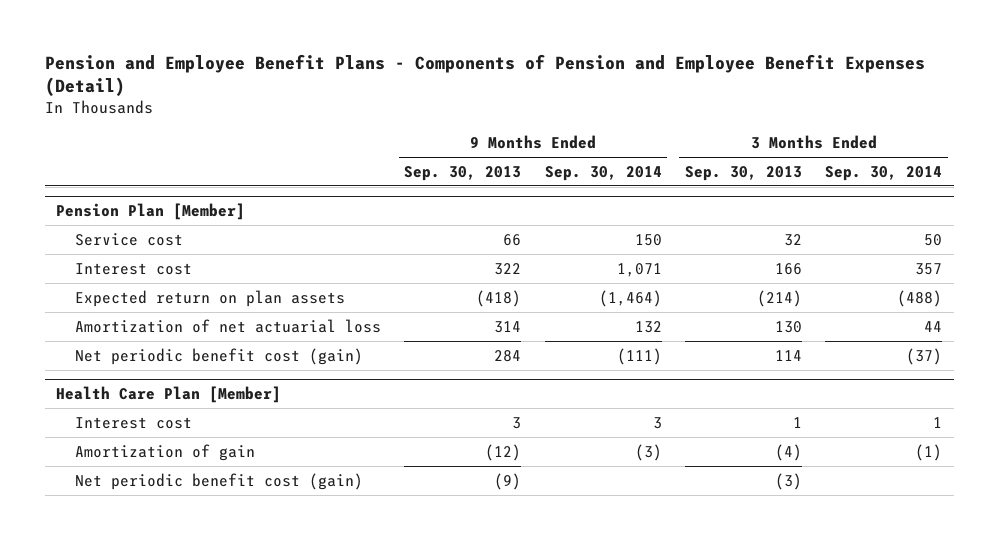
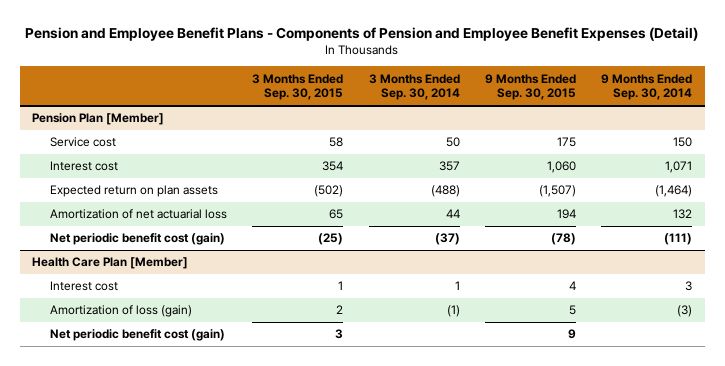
[404,165,522,181] Sep. 30, 2013 -> none
[684,165,802,181] Sep. 30, 2013 -> none
none -> [252,73,344,101] 3 Months Ended Sep. 30, 2015
none -> [485,73,577,101] 9 Months Ended Sep. 30, 2015
[75,443,256,461] Amortization of gain -> [49,305,192,318] Amortization of loss (gain)

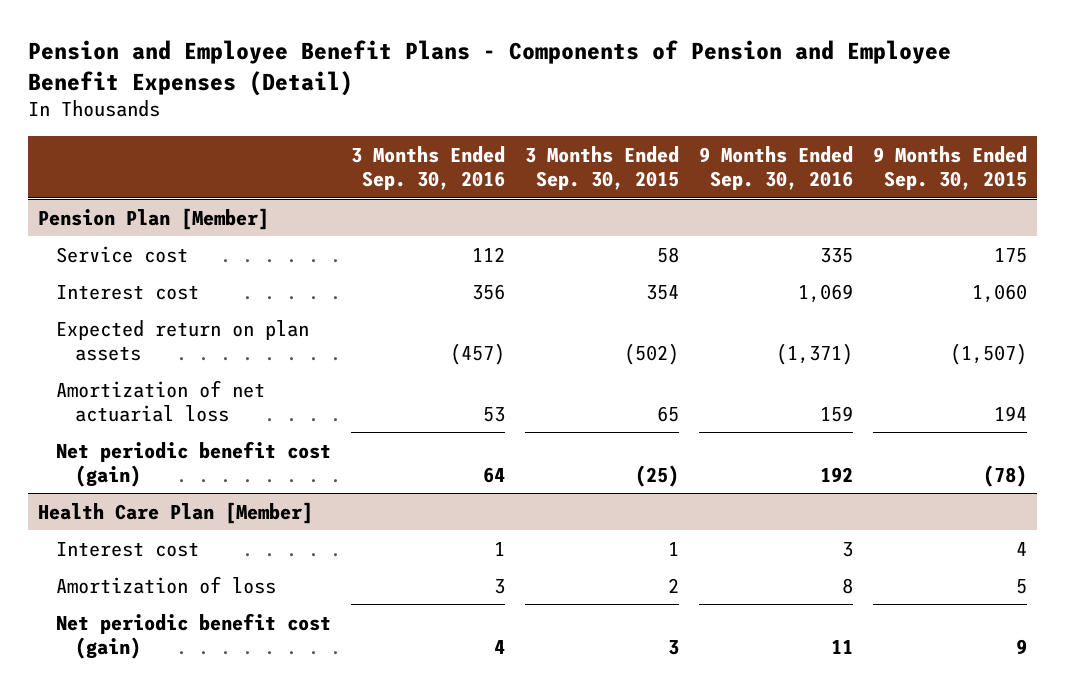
[368,73,460,101] 3 Months Ended Sep. 30, 2014 -> none
[601,73,693,101] 9 Months Ended Sep. 30, 2014 -> none
none -> [351,145,506,190] 3 Months Ended Sep. 30, 2016
none -> [699,145,854,190] 9 Months Ended Sep. 30, 2016
[49,305,192,318] Amortization of loss (gain) -> [56,575,277,594] Amortization of loss

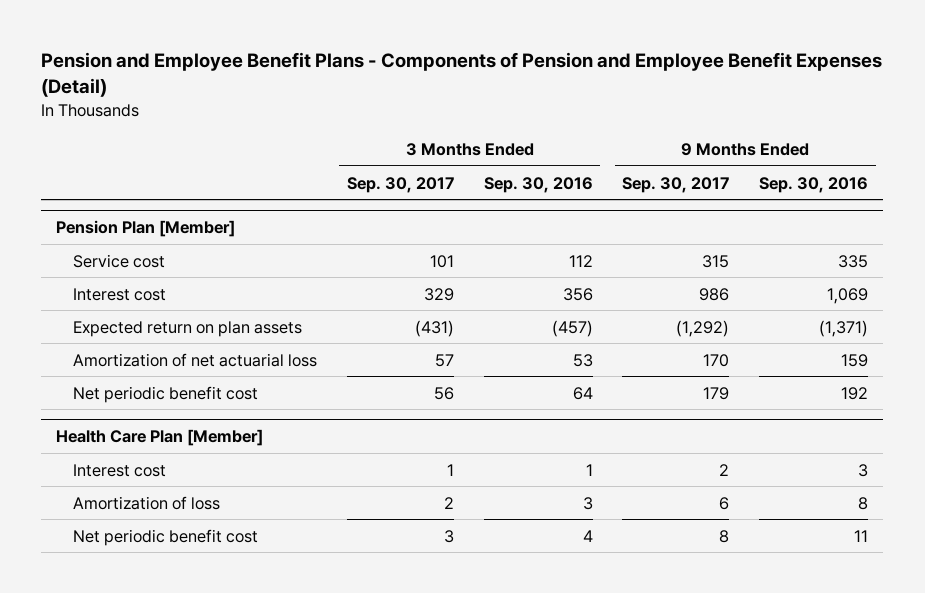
[525,145,680,190] 3 Months Ended Sep. 30, 2015 -> none
[873,145,1028,190] 9 Months Ended Sep. 30, 2015 -> none
none -> [346,176,454,193] Sep. 30, 2017
none -> [622,176,730,193] Sep. 30, 2017
[56,440,332,487] Net periodic benefit cost (gain) -> [72,385,258,403] Net periodic benefit cost
[56,612,332,659] Net periodic benefit cost (gain) -> [72,528,258,546] Net periodic benefit cost

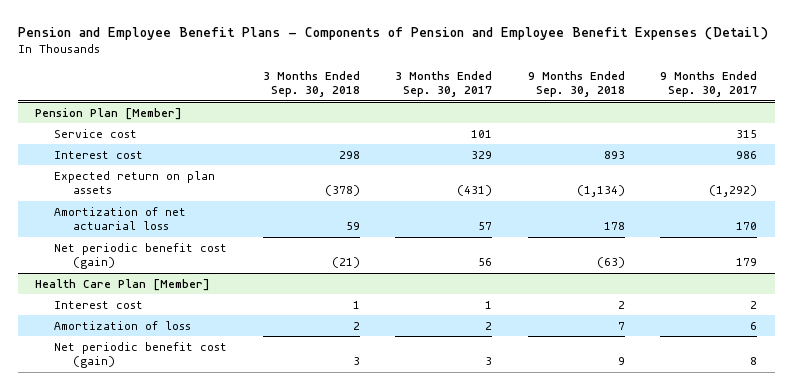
[483,176,593,193] Sep. 30, 2016 -> none
[759,176,869,193] Sep. 30, 2016 -> none
none -> [262,71,360,98] 3 Months Ended Sep. 30, 2018
none -> [527,71,625,98] 9 Months Ended Sep. 30, 2018
[72,385,258,403] Net periodic benefit cost -> [54,242,228,270] Net periodic benefit cost (gain)
[72,528,258,546] Net periodic benefit cost -> [54,341,228,369] Net periodic benefit cost (gain)

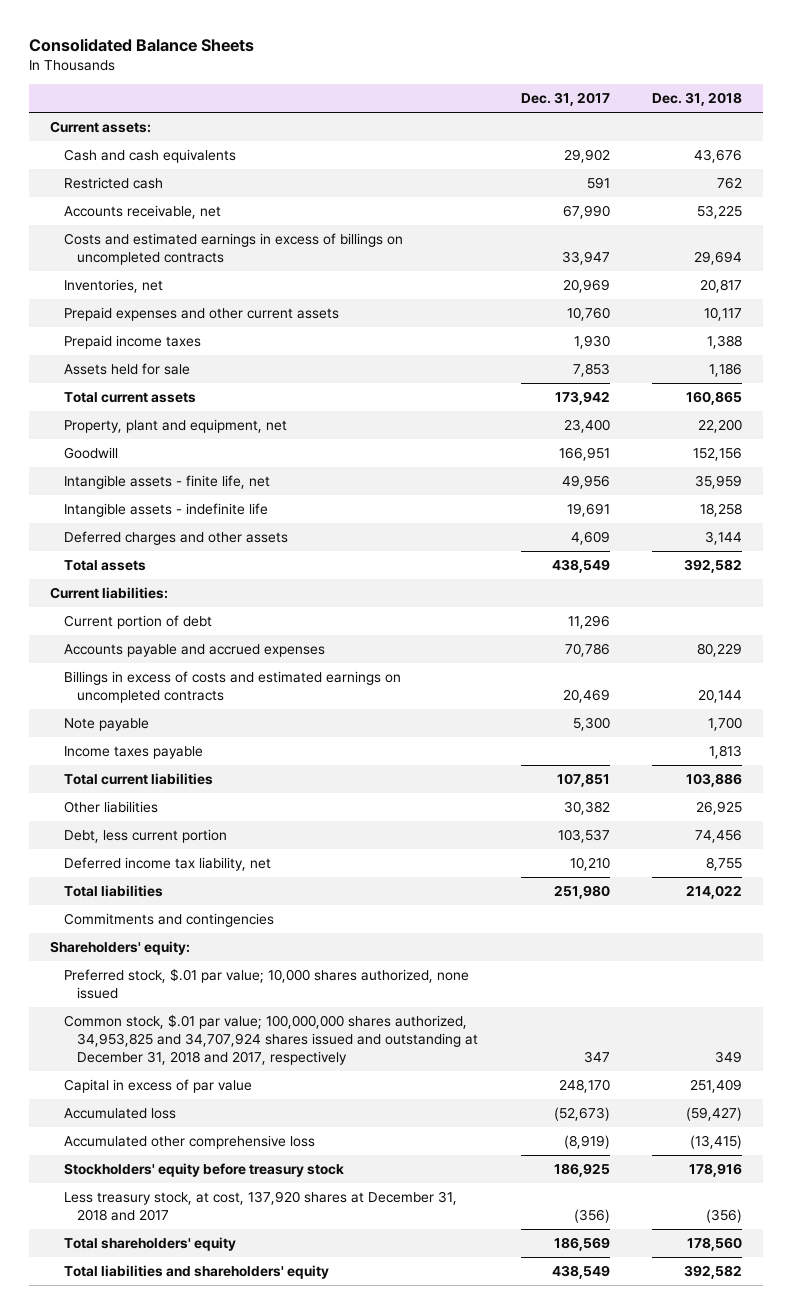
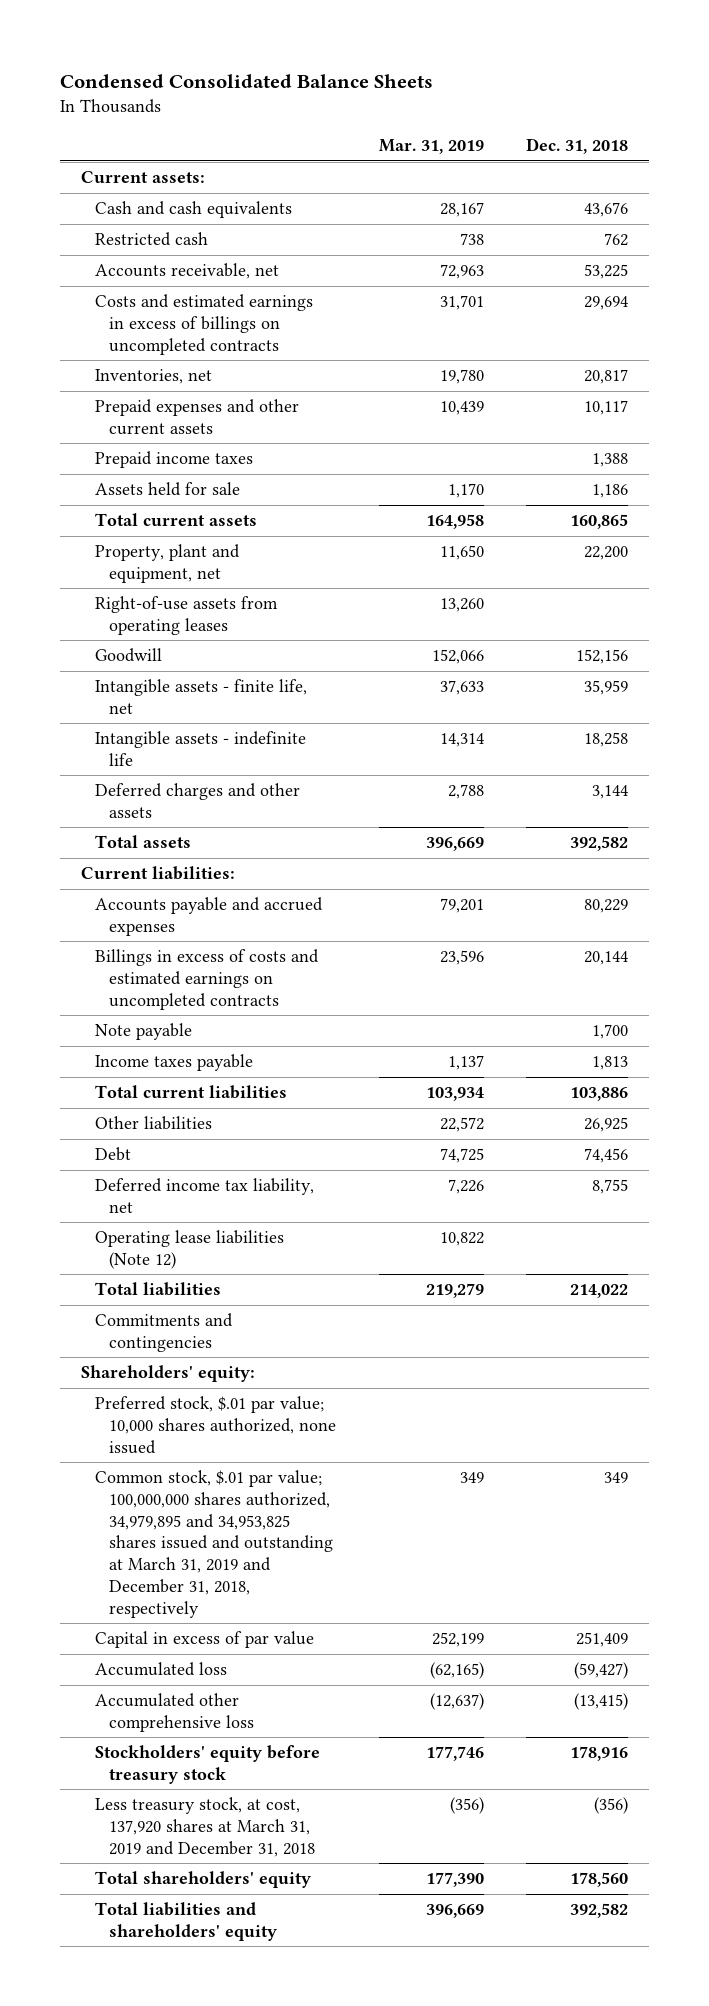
[28,37,254,52] Consolidated Balance Sheets -> [59,73,433,88] Condensed Consolidated Balance Sheets
[520,92,610,107] Dec. 31, 2017 -> none
none -> [378,139,484,155] Mar. 31, 2019
none -> [95,596,279,635] Right-of-use assets from operating leases
[63,615,212,630] Current portion of debt -> none
[63,829,227,844] Debt, less current portion -> [95,1147,132,1162] Debt
none -> [95,1230,285,1269] Operating lease liabilities (Note 12)
[63,1014,479,1065] Common stock, $.01 par value; 100,000,000 shares authorized, 34,953,825 and 34,707,924 shares issued and outstanding at December 31, 2018 and 2017, respectively -> [95,1470,334,1618] Common stock, $.01 par value; 100,000,000 shares authorized, 34,979,895 and 34,953,825 shares issued and outstanding at March 31, 2019 and December 31, 2018, respectively
[63,1191,457,1222] Less treasury stock, at cost, 137,920 shares at December 31, 2018 and 2017 -> [95,1797,316,1857] Less treasury stock, at cost, 137,920 shares at March 31, 2019 and December 31, 2018

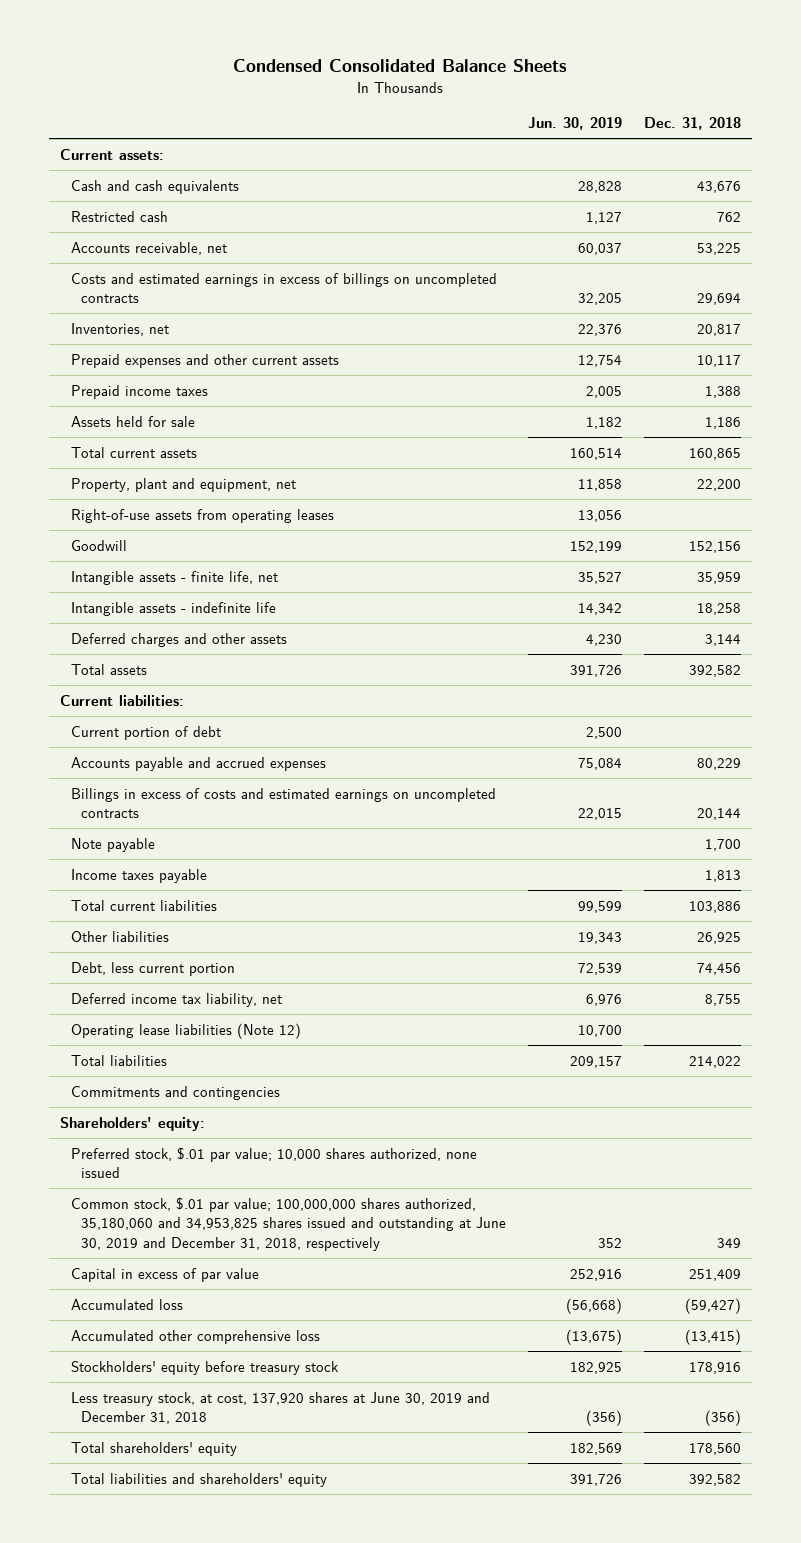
[378,139,484,155] Mar. 31, 2019 -> none
none -> [528,117,623,131] Jun. 30, 2019
none -> [70,725,221,740] Current portion of debt
[95,1147,132,1162] Debt -> [70,961,235,976] Debt, less current portion
[95,1470,334,1618] Common stock, $.01 par value; 100,000,000 shares authorized, 34,979,895 and 34,953,825 shares issued and outstanding at March 31, 2019 and December 31, 2018, respectively -> [70,1196,507,1251] Common stock, $.01 par value; 100,000,000 shares authorized, 35,180,060 and 34,953,825 shares issued and outstanding at June 30, 2019 and December 31, 2018, respectively
[95,1797,316,1857] Less treasury stock, at cost, 137,920 shares at March 31, 2019 and December 31, 2018 -> [70,1391,490,1425] Less treasury stock, at cost, 137,920 shares at June 30, 2019 and December 31, 2018

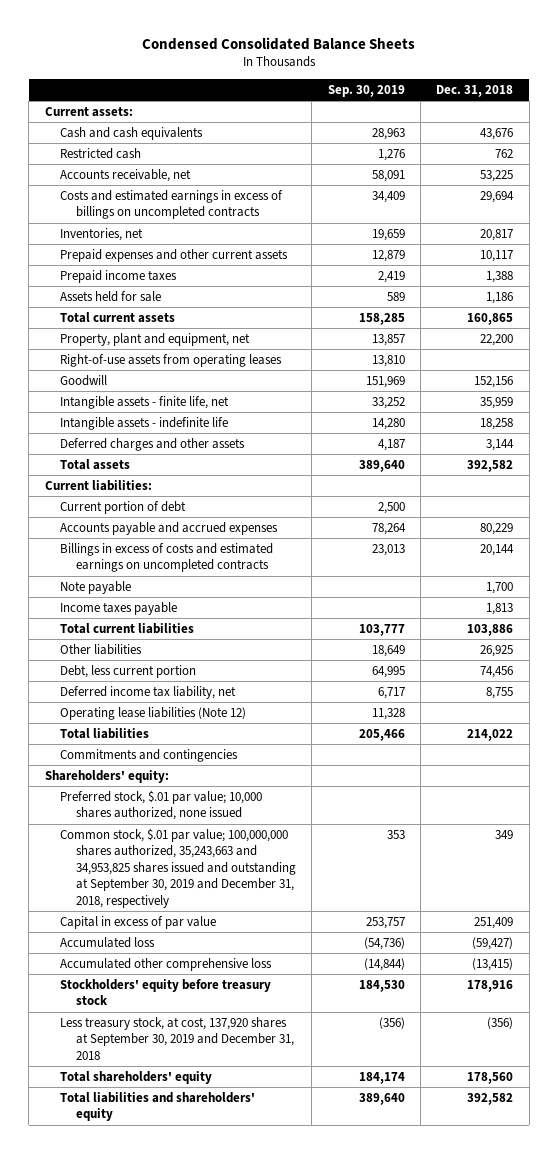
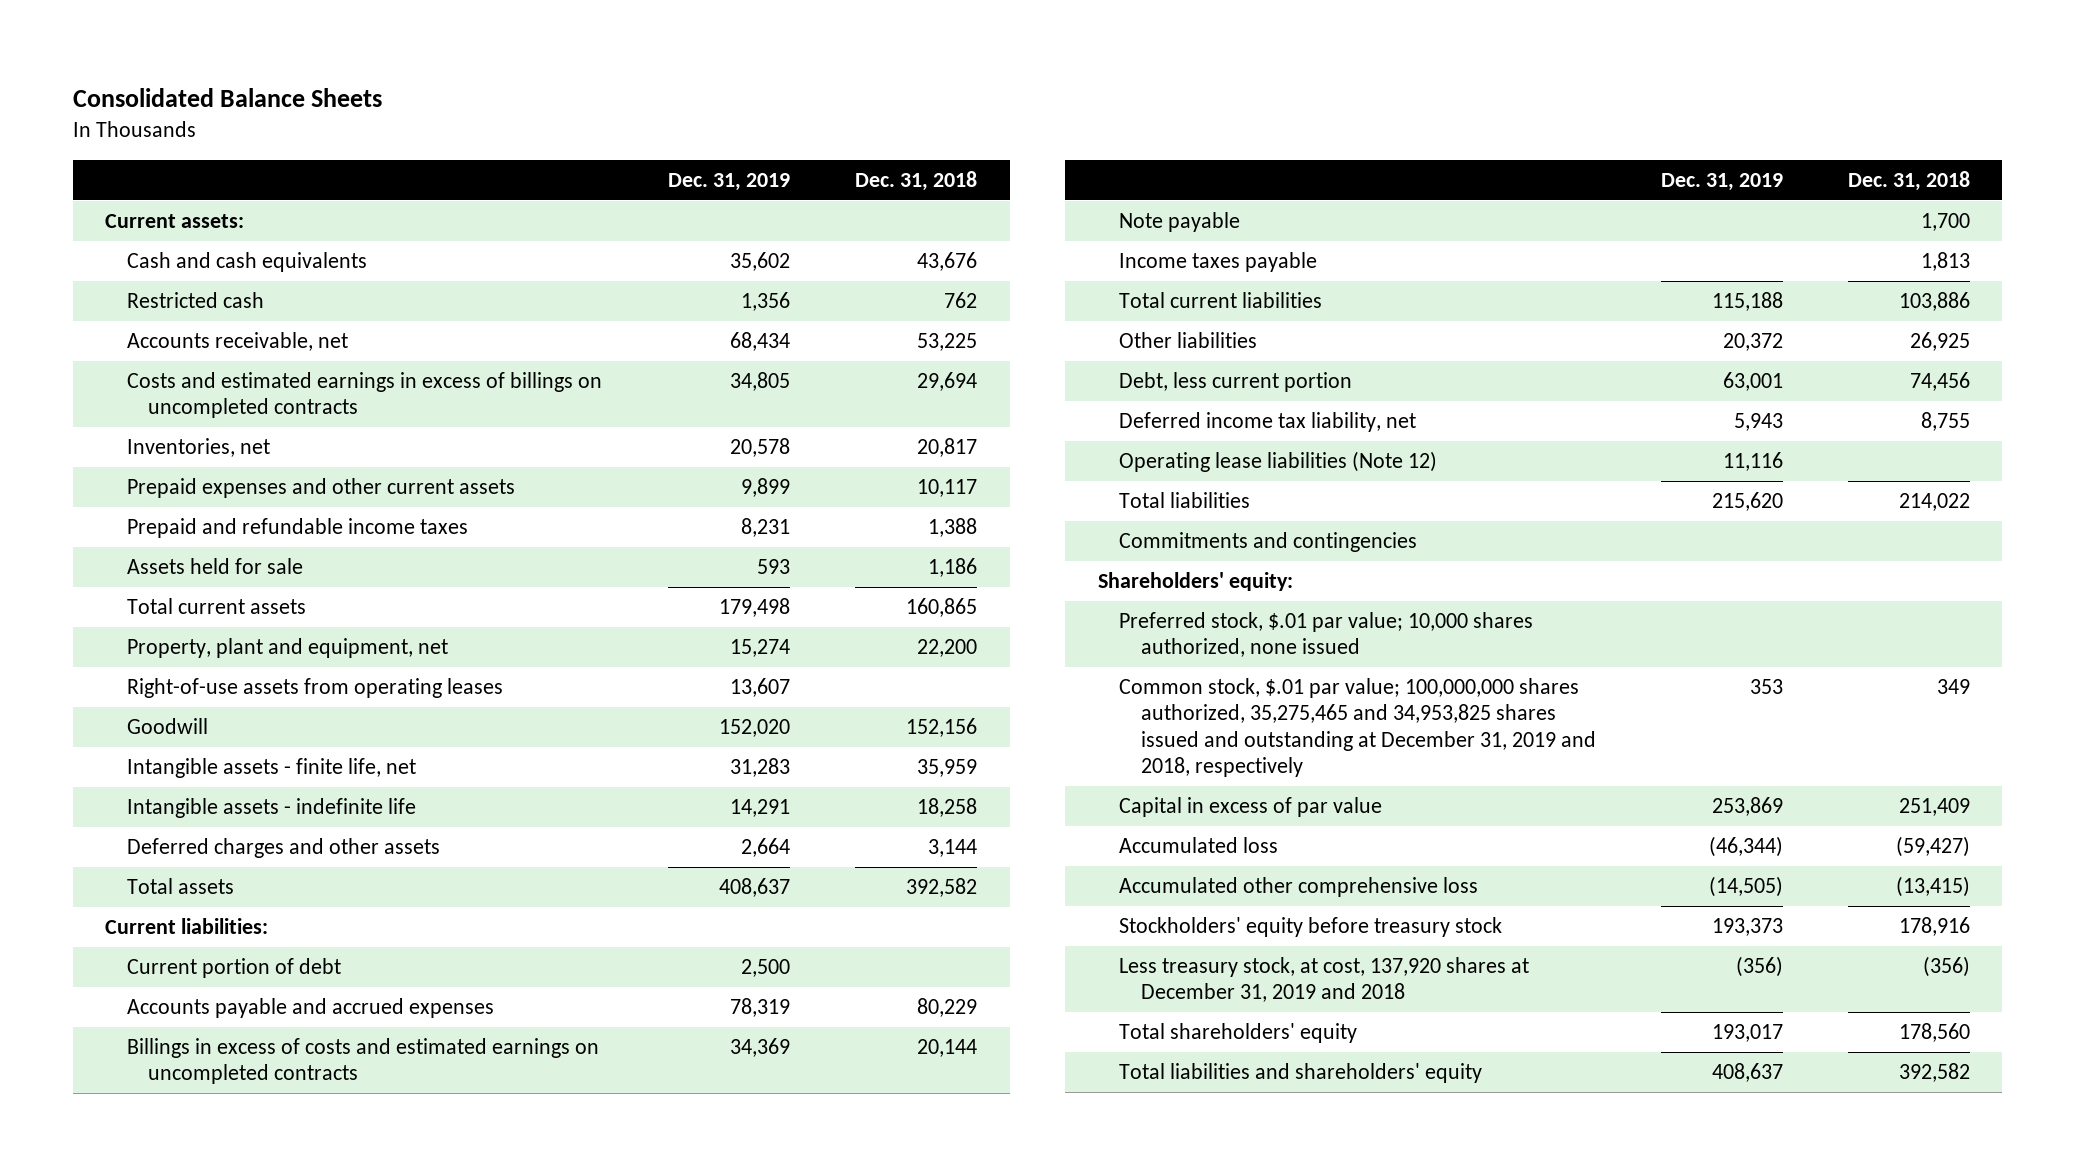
[142,36,416,50] Condensed Consolidated Balance Sheets -> [72,88,382,108] Consolidated Balance Sheets
[327,85,405,98] Sep. 30, 2019 -> none
none -> [668,172,791,191] Dec. 31, 2019
[60,269,178,283] Prepaid income taxes -> [126,518,468,539] Prepaid and refundable income taxes
[60,827,296,909] Common stock, $.01 par value; 100,000,000 shares authorized, 35,243,663 and 34,953,825 shares issued and outstanding at September 30, 2019 and December 31, 2018, respectively -> [1119,678,1596,777] Common stock, $.01 par value; 100,000,000 shares authorized, 35,275,465 and 34,953,825 shares issued and outstanding at December 31, 2019 and 2018, respectively
[60,1016,294,1060] Less treasury stock, at cost, 137,920 shares at September 30, 2019 and December 31, 2018 -> [1119,957,1530,1003] Less treasury stock, at cost, 137,920 shares at December 31, 2019 and 2018

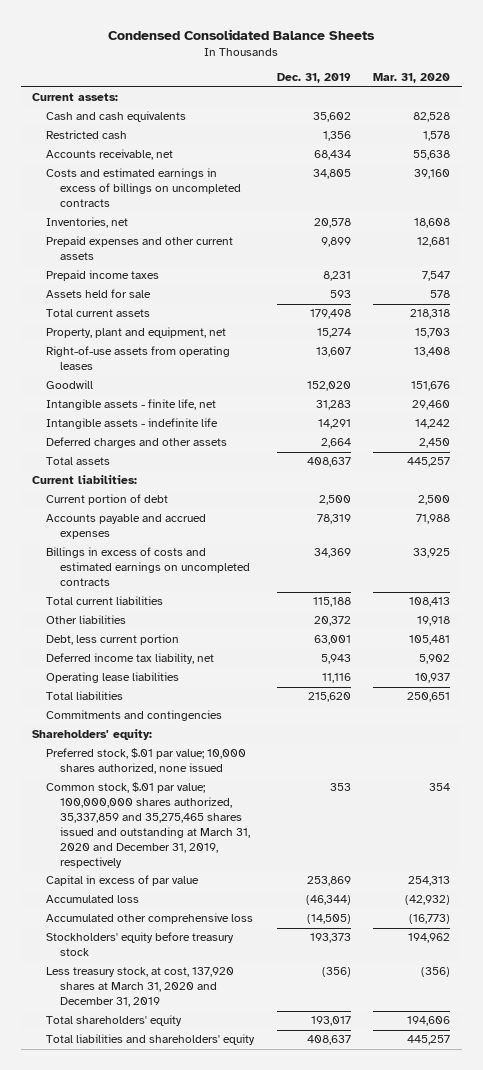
[72,88,382,108] Consolidated Balance Sheets -> [108,28,376,40] Condensed Consolidated Balance Sheets
[855,170,978,191] Dec. 31, 2018 -> none
none -> [373,73,451,84] Mar. 31, 2020
[126,518,468,539] Prepaid and refundable income taxes -> [46,270,160,282] Prepaid income taxes
[1119,212,1241,233] Note payable -> none
[1119,252,1318,273] Income taxes payable -> none
[1119,451,1438,473] Operating lease liabilities (Note 12) -> [46,672,180,684] Operating lease liabilities
[1119,678,1596,777] Common stock, $.01 par value; 100,000,000 shares authorized, 35,275,465 and 34,953,825 shares issued and outstanding at December 31, 2019 and 2018, respectively -> [46,782,251,868] Common stock, $.01 par value; 100,000,000 shares authorized, 35,337,859 and 35,275,465 shares issued and outstanding at March 31, 2020 and December 31, 2019, respectively
[1119,957,1530,1003] Less treasury stock, at cost, 137,920 shares at December 31, 2019 and 2018 -> [46,967,235,1008] Less treasury stock, at cost, 137,920 shares at March 31, 2020 and December 31, 2019

